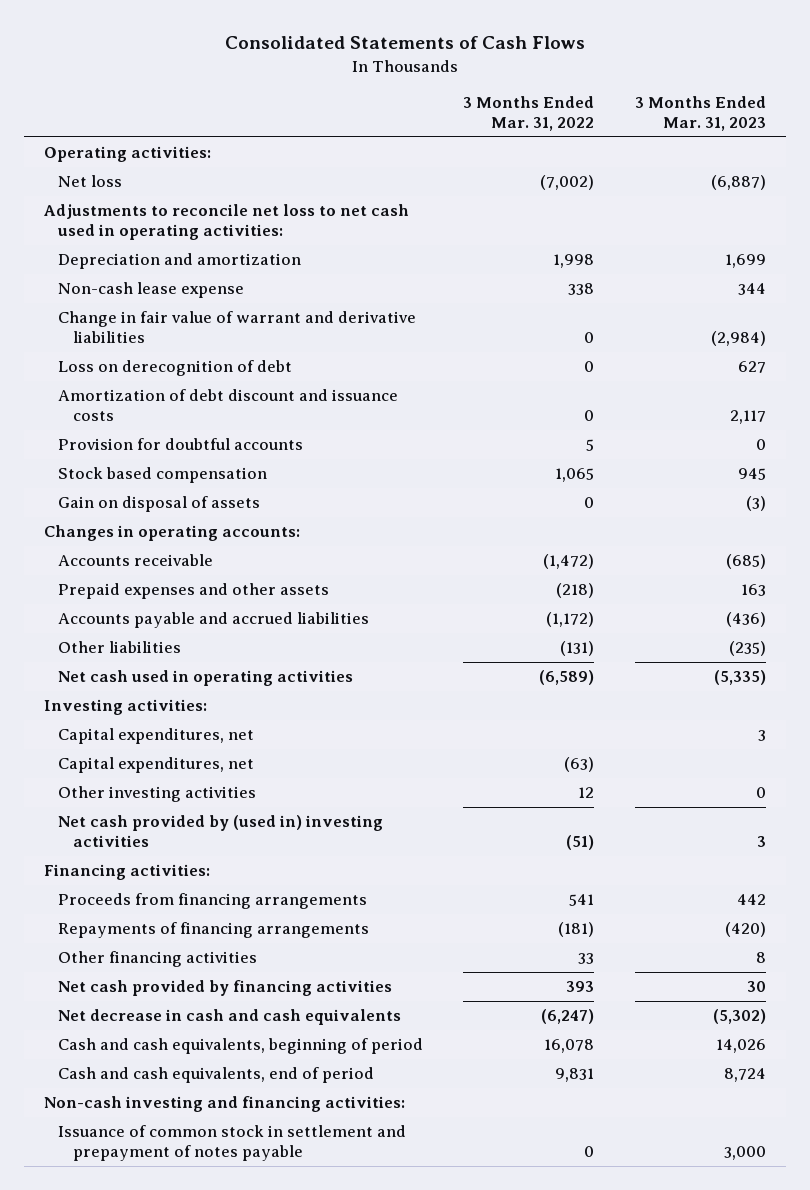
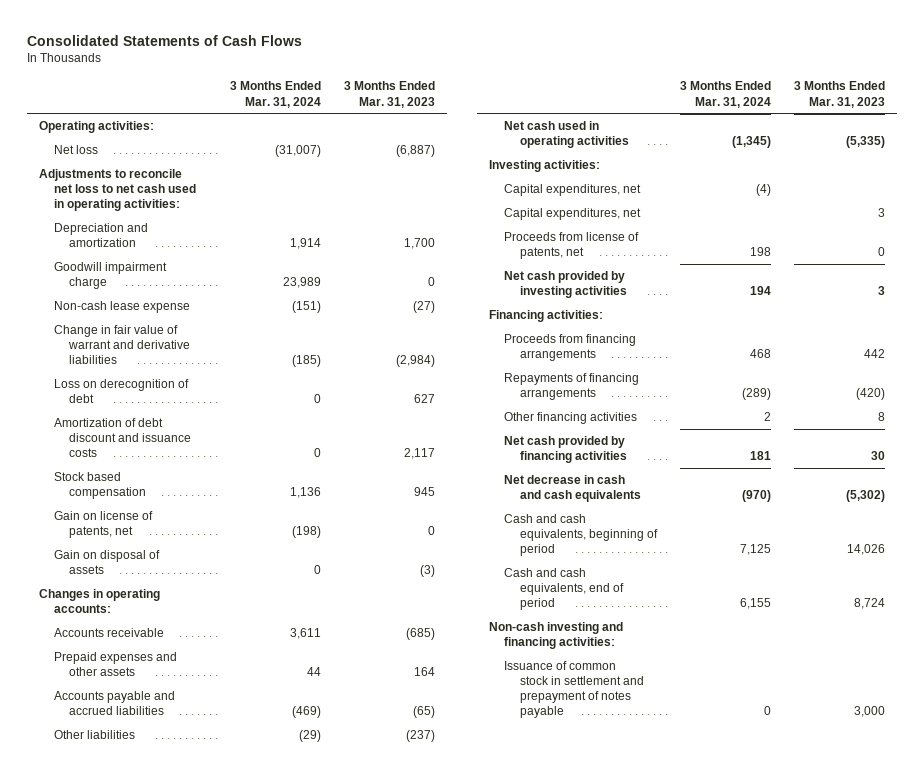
[463,96,595,131] 3 Months Ended Mar. 31, 2022 -> none
none -> [229,81,321,108] 3 Months Ended Mar. 31, 2024
[724,254,766,269] 1,699 -> [403,238,435,250] 1,700
none -> [53,262,167,290] Goodwill impairment charge
[737,283,766,296] 344 -> [412,301,435,314] (27)
[58,438,304,451] Provision for doubtful accounts -> none
none -> [53,511,153,539] Gain on license of patents, net
[740,584,766,597] 163 -> [413,667,435,677] 164
[725,612,766,628] (436) -> [412,706,435,719] (65)
[728,641,766,657] (235) -> [405,730,435,743] (237)
[58,786,257,803] Other investing activities -> none
[58,728,255,745] Capital expenditures, net -> [504,208,642,221] Capital expenditures, net
none -> [504,232,640,260] Proceeds from license of patents, net
[58,815,384,847] Net cash provided by (used in) investing activities -> [504,271,627,299] Net cash provided by investing activities

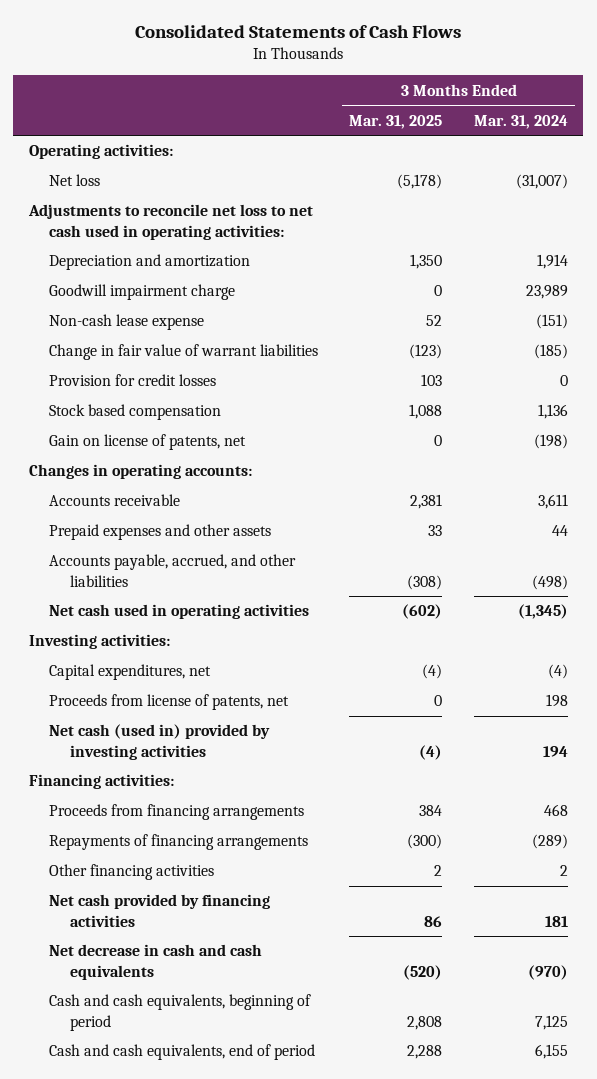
[343,81,435,108] 3 Months Ended Mar. 31, 2023 -> none
none -> [349,114,443,129] Mar. 31, 2025
[53,379,189,404] Loss on derecognition of debt -> none
[53,418,192,458] Amortization of debt discount and issuance costs -> none
[53,325,191,365] Change in fair value of warrant and derivative liabilities -> [49,344,319,361] Change in fair value of warrant liabilities
none -> [49,374,217,387] Provision for credit losses
[53,550,160,575] Gain on disposal of assets -> none
[53,730,135,740] Other liabilities -> none
[53,691,175,716] Accounts payable and accrued liabilities -> [49,554,297,587] Accounts payable, accrued, and other liabilities
[291,706,321,719] (469) -> [531,574,568,590] (498)
[504,208,642,221] Capital expenditures, net -> none
[504,271,627,299] Net cash provided by investing activities -> [49,724,271,760] Net cash (used in) provided by investing activities
[488,622,623,650] Non-cash investing and financing activities: -> none
[504,661,644,719] Issuance of common stock in settlement and prepayment of notes payable -> none

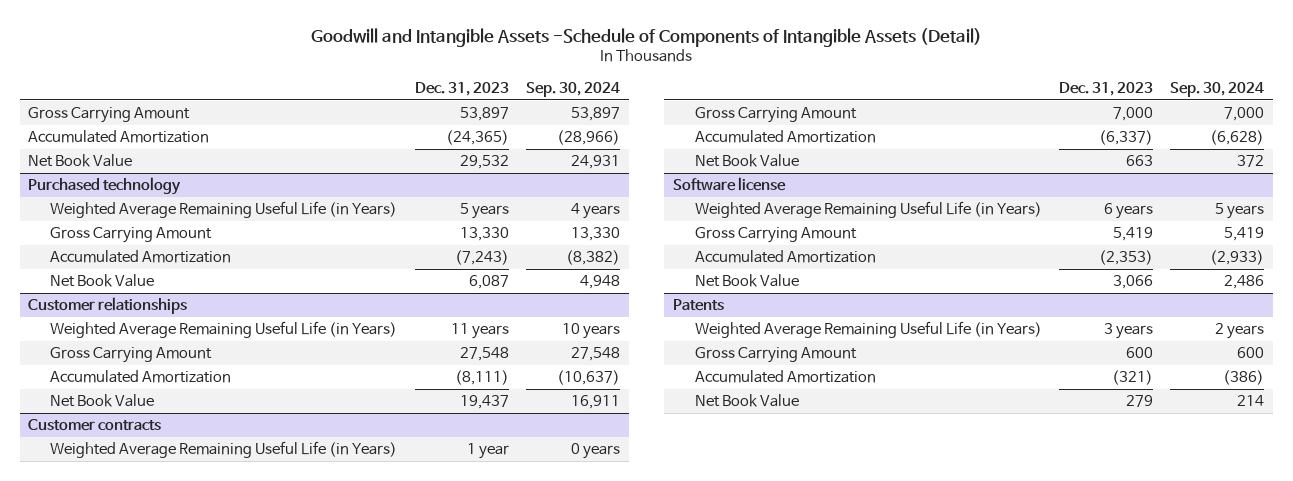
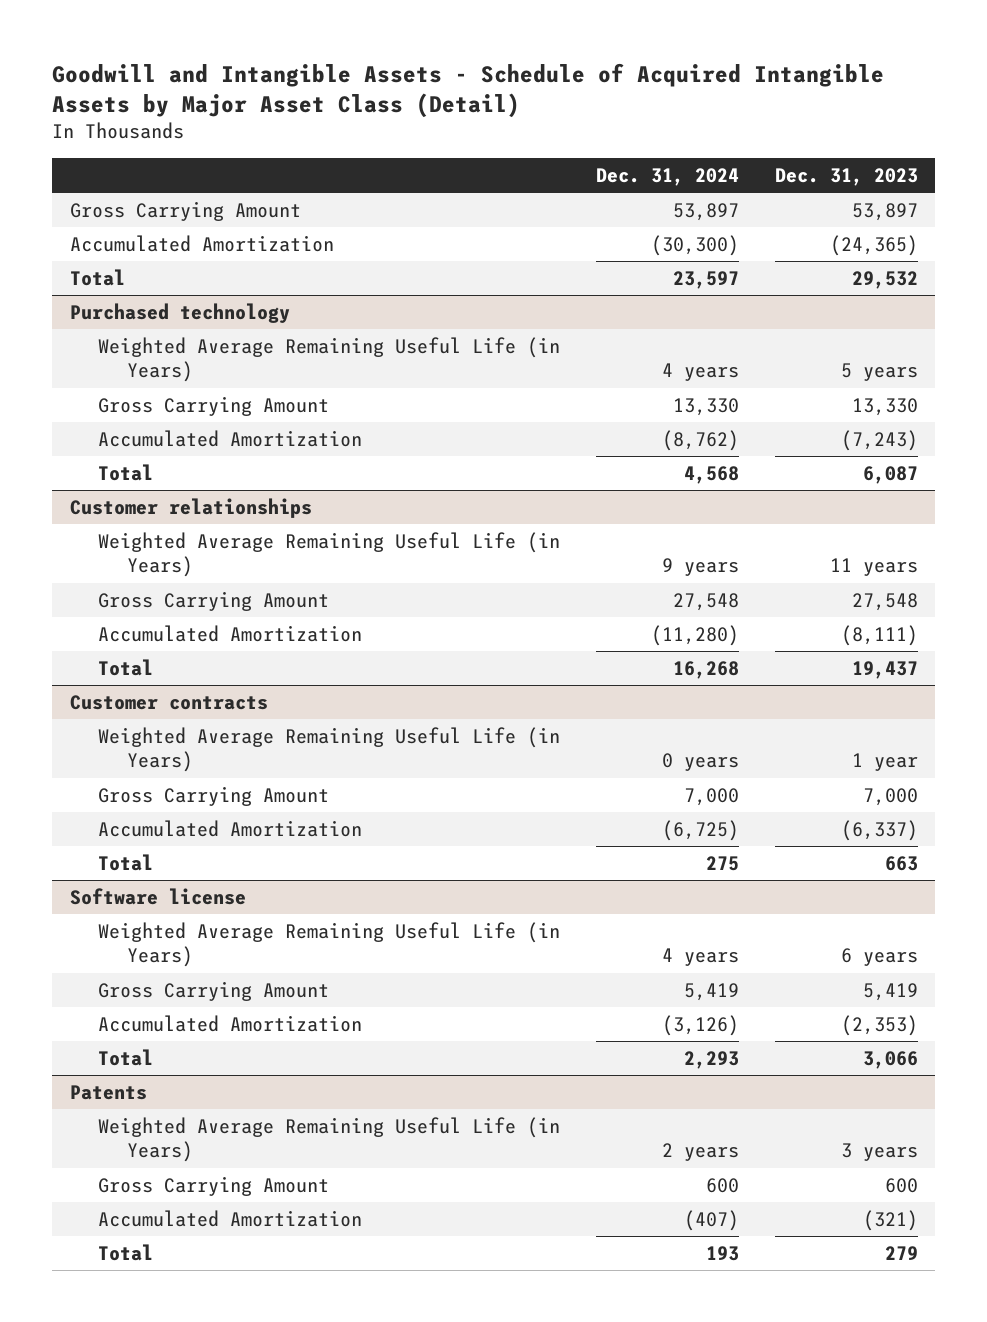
[311,28,983,48] Goodwill and Intangible Assets -Schedule of Components of Intangible Assets (Detail) -> [51,62,884,119] Goodwill and Intangible Assets - Schedule of Acquired Intangible Assets by Major Asset Class (Detail)
[525,81,620,97] Sep. 30, 2024 -> none
none -> [595,167,739,186] Dec. 31, 2024
[28,154,133,168] Net Book Value -> [69,269,125,287] Total
[50,274,155,288] Net Book Value -> [98,464,154,482] Total
[50,394,155,408] Net Book Value -> [98,659,154,677] Total
[694,154,799,168] Net Book Value -> [98,854,154,872] Total
[694,274,799,288] Net Book Value -> [98,1049,154,1067] Total
[694,394,799,408] Net Book Value -> [98,1244,154,1262] Total

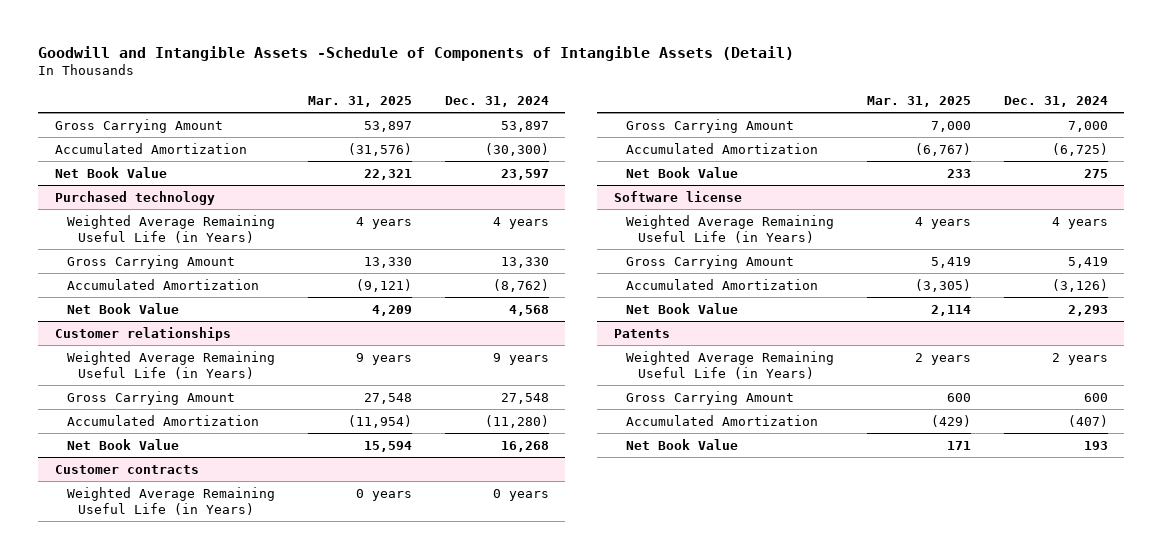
[51,62,884,119] Goodwill and Intangible Assets - Schedule of Acquired Intangible Assets by Major Asset Class (Detail) -> [38,46,795,62] Goodwill and Intangible Assets -Schedule of Components of Intangible Assets (Detail)
[774,167,918,186] Dec. 31, 2023 -> none
none -> [307,95,412,107] Mar. 31, 2025
[69,269,125,287] Total -> [54,166,167,178] Net Book Value
[98,464,154,482] Total -> [66,302,179,314] Net Book Value
[98,659,154,677] Total -> [66,438,179,450] Net Book Value
[98,854,154,872] Total -> [625,166,738,178] Net Book Value
[98,1049,154,1067] Total -> [625,302,738,314] Net Book Value
[98,1244,154,1262] Total -> [625,438,738,450] Net Book Value

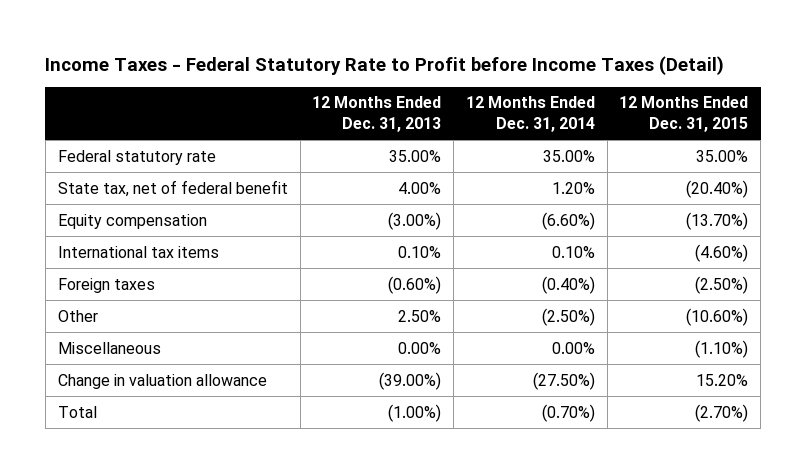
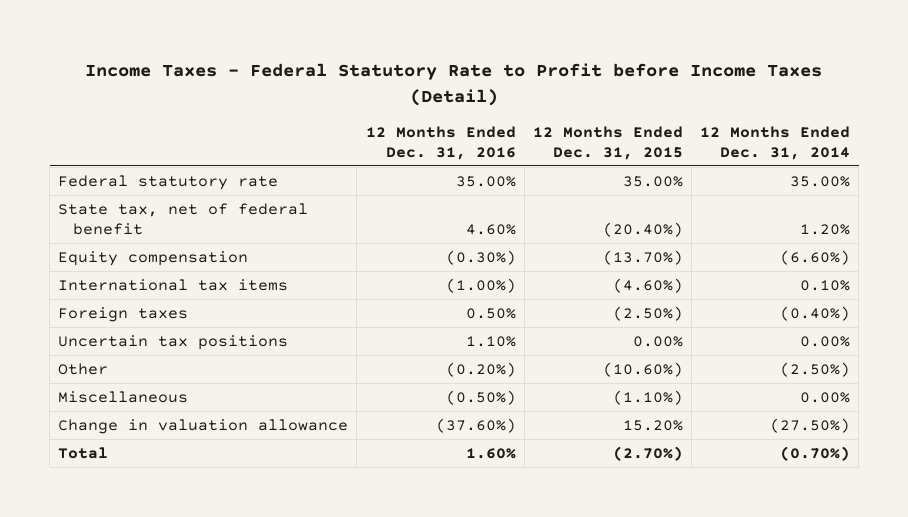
[312,96,442,133] 12 Months Ended Dec. 31, 2013 -> none
none -> [365,126,516,160] 12 Months Ended Dec. 31, 2016
none -> [58,334,289,350] Uncertain tax positions

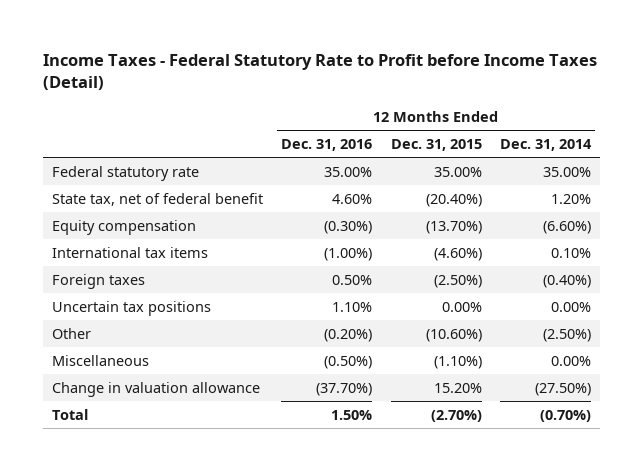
[435,417,516,433] (37.60%) -> [316,382,373,396] (37.70%)
[465,447,516,459] 1.60% -> [331,409,373,420] 1.50%

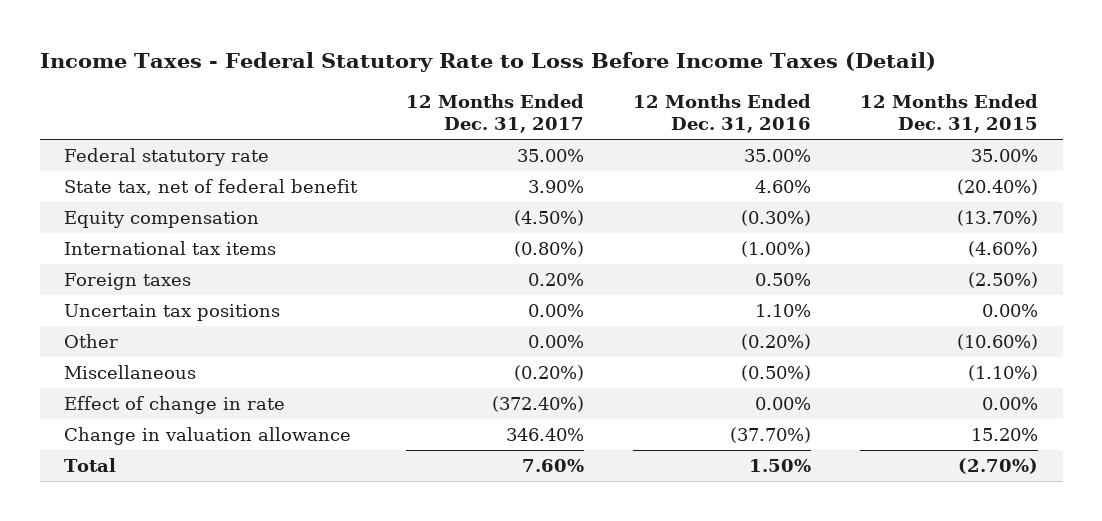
[42,53,597,91] Income Taxes - Federal Statutory Rate to Profit before Income Taxes (Detail) -> [39,51,936,72] Income Taxes - Federal Statutory Rate to Loss Before Income Taxes (Detail)
[499,138,592,151] Dec. 31, 2014 -> none
none -> [406,93,585,134] 12 Months Ended Dec. 31, 2017
none -> [64,396,286,415] Effect of change in rate

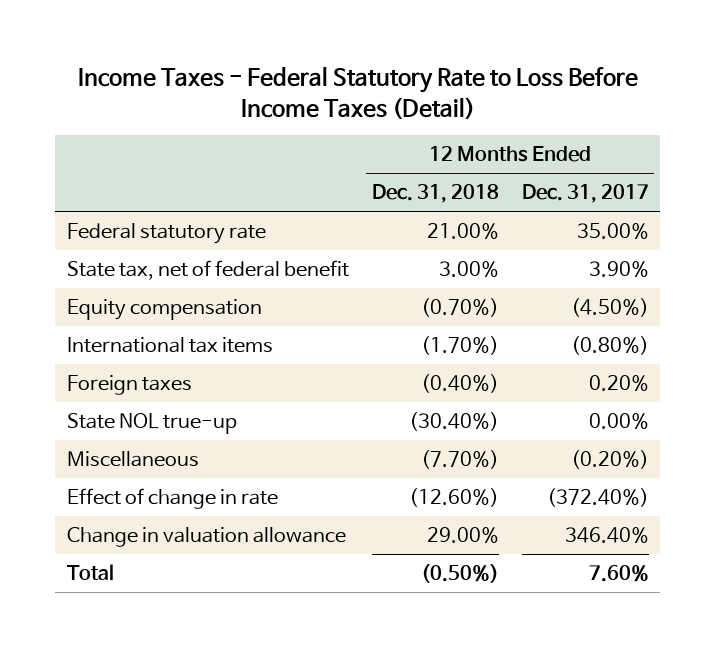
[633,93,812,134] 12 Months Ended Dec. 31, 2016 -> none
[860,93,1039,134] 12 Months Ended Dec. 31, 2015 -> none
none -> [371,184,499,204] Dec. 31, 2018
[64,304,281,322] Uncertain tax positions -> none
[64,334,119,349] Other -> none
none -> [66,413,237,435] State NOL true-up

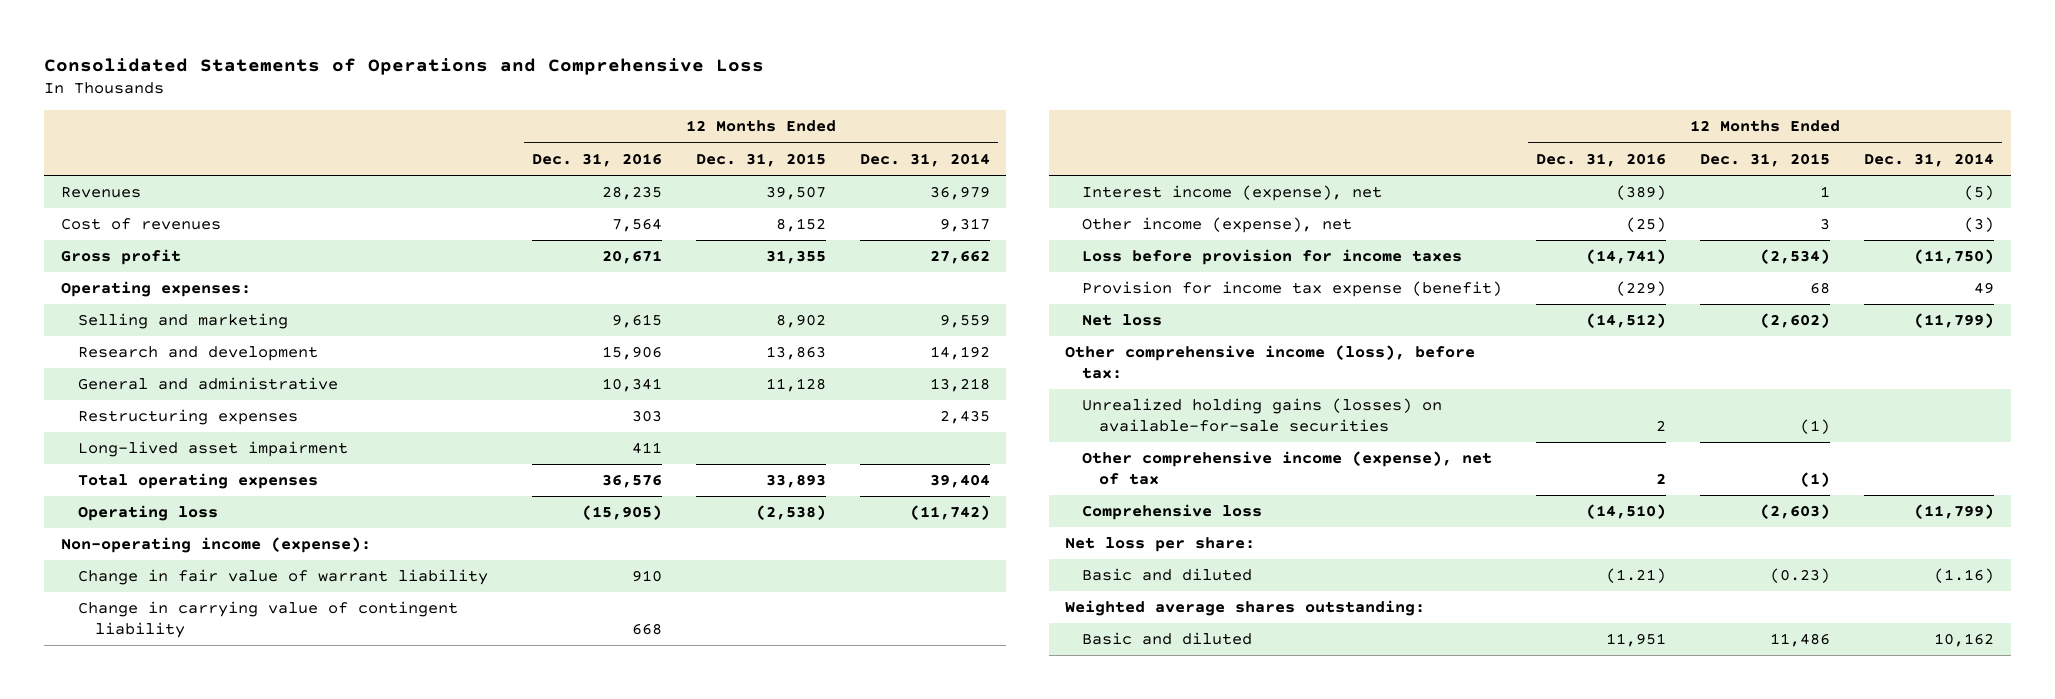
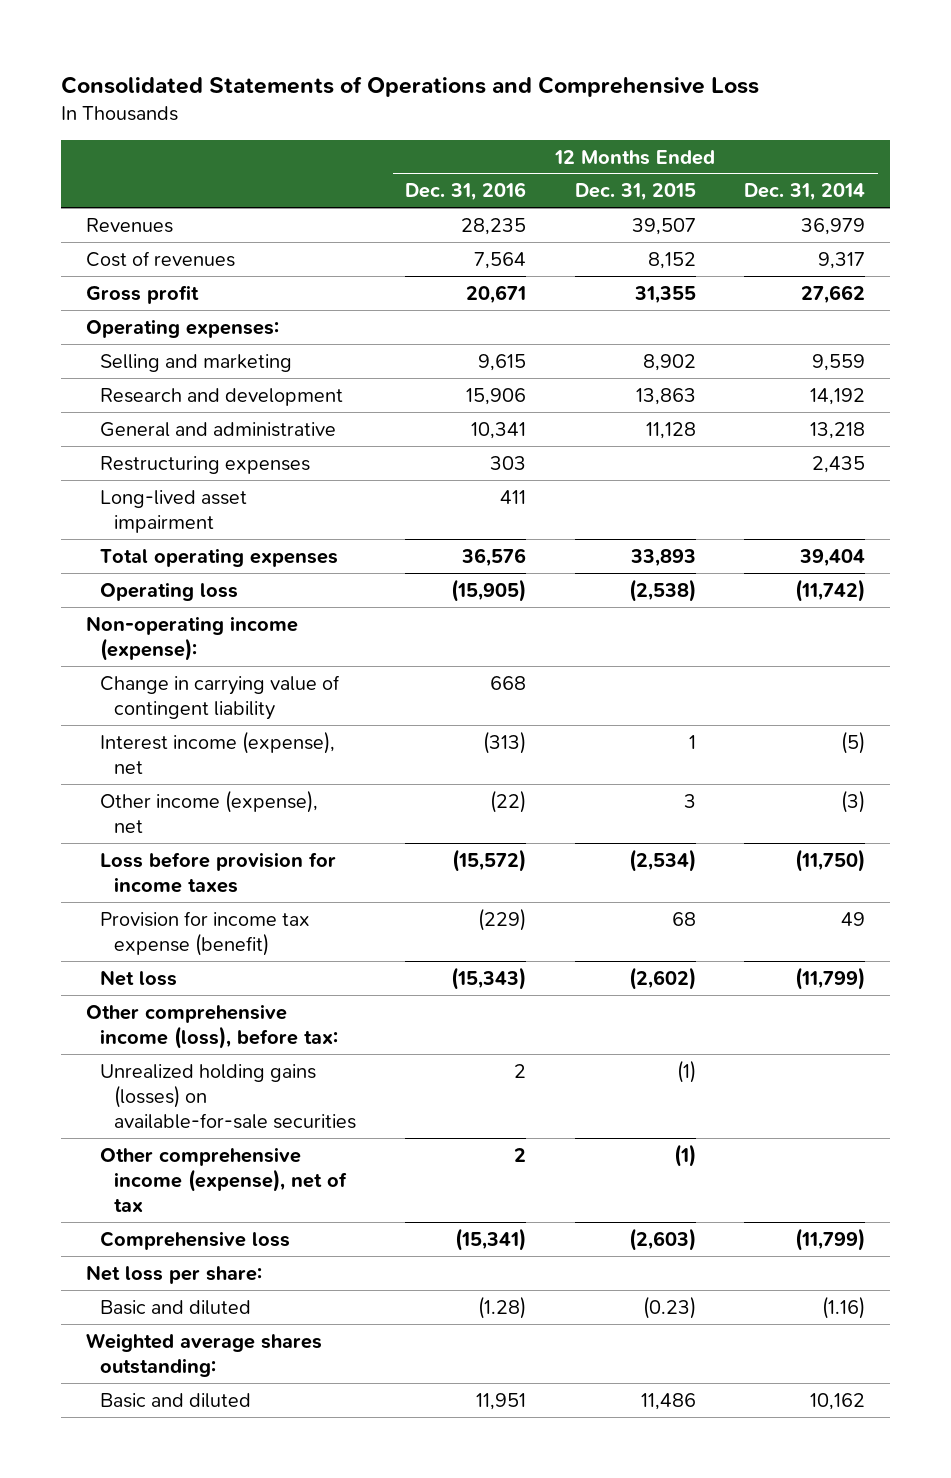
[78,569,489,586] Change in fair value of warrant liability -> none
[1616,185,1667,201] (389) -> [482,730,526,754] (313)
[1626,217,1667,233] (25) -> [489,789,526,813] (22)
[1586,249,1667,265] (14,741) -> [451,848,526,872] (15,572)
[1586,313,1667,329] (14,512) -> [450,966,526,990] (15,343)
[1586,504,1667,520] (14,510) -> [454,1227,526,1251] (15,341)
[1606,568,1667,584] (1.21) -> [477,1295,526,1319] (1.28)

